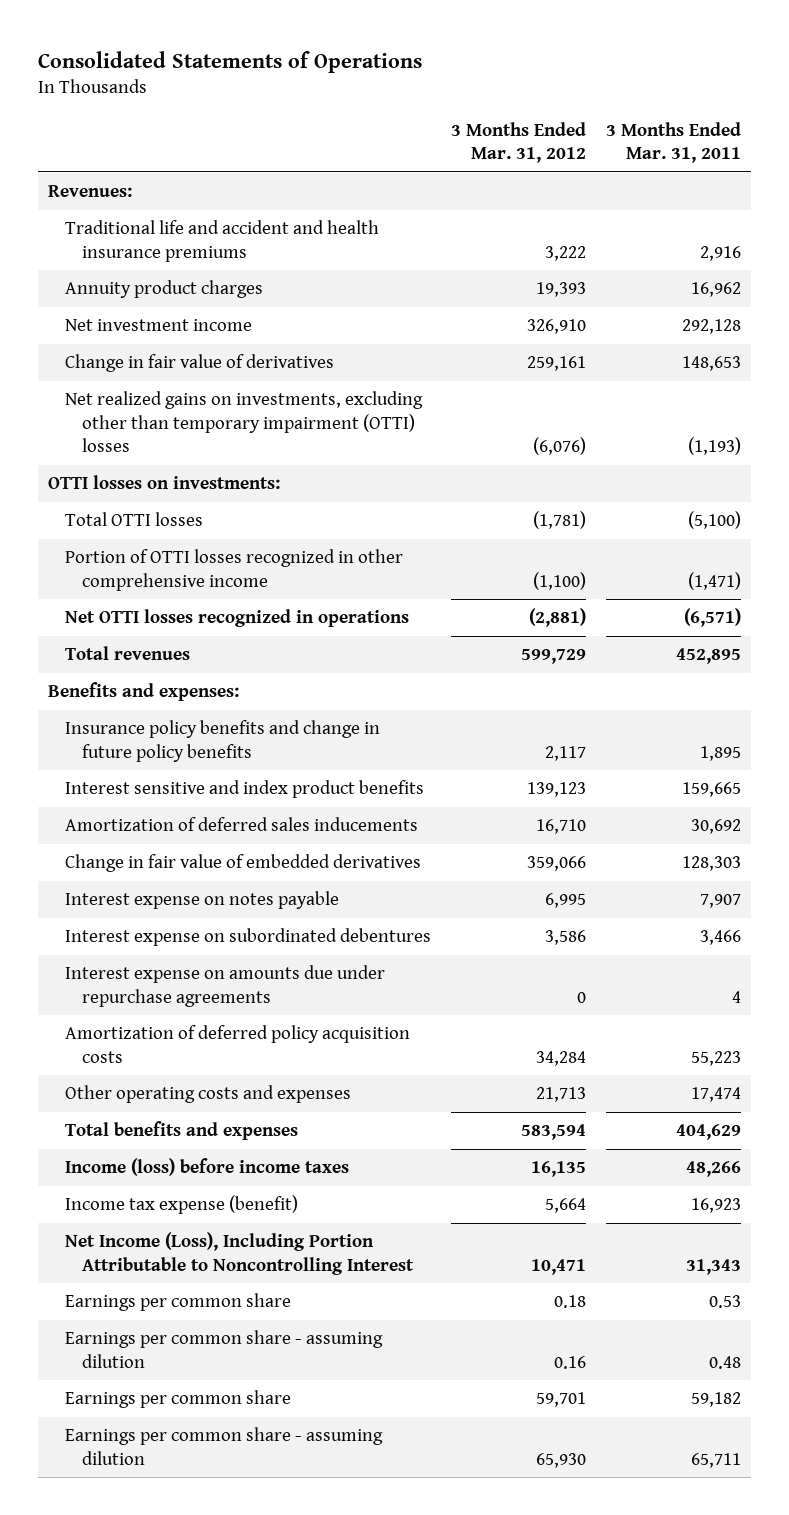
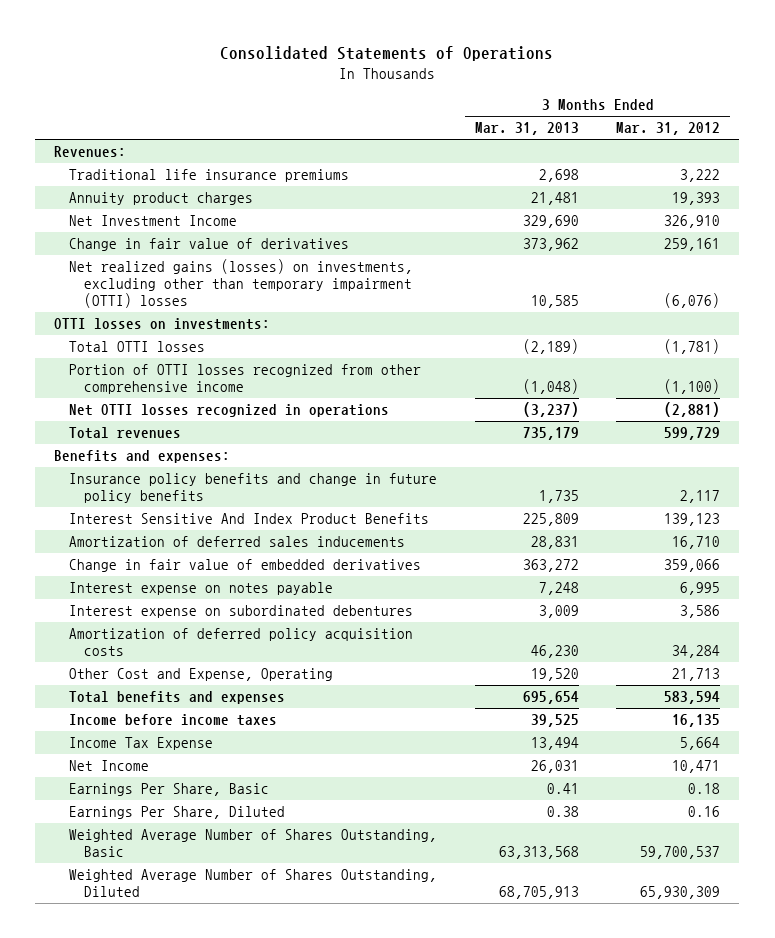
[605,121,741,164] 3 Months Ended Mar. 31, 2011 -> none
none -> [474,122,579,136] Mar. 31, 2013
[65,220,380,262] Traditional life and accident and health insurance premiums -> [69,169,350,183] Traditional life insurance premiums
[65,319,253,332] Net investment income -> [69,215,238,227] Net Investment Income
[65,391,424,453] Net realized gains on investments, excluding other than temporary impairment (OTTI) losses -> [69,259,414,309] Net realized gains (losses) on investments, excluding other than temporary impairment (OTTI) losses
[65,549,404,591] Portion of OTTI losses recognized in other comprehensive income -> [69,364,422,395] Portion of OTTI losses recognized from other comprehensive income
[65,780,425,799] Interest sensitive and index product benefits -> [69,513,430,525] Interest Sensitive And Index Product Benefits
[65,965,386,1007] Interest expense on amounts due under repurchase agreements -> none
[65,1085,352,1104] Other operating costs and expenses -> [69,668,334,682] Other Cost and Expense, Operating
[65,1390,292,1409] Earnings per common share -> none
[65,1427,384,1465] Earnings per common share - assuming dilution -> none
[65,1158,350,1177] Income (loss) before income taxes -> [69,714,278,727] Income before income taxes
[65,1195,299,1215] Income tax expense (benefit) -> [69,737,214,751] Income Tax Expense
[65,1232,415,1275] Net Income (Loss), Including Portion Attributable to Noncontrolling Interest -> [69,760,150,772] Net Income
[65,1293,292,1312] Earnings per common share -> [69,783,270,797] Earnings Per Share, Basic
[65,1330,384,1368] Earnings per common share - assuming dilution -> [69,806,286,820] Earnings Per Share, Diluted
none -> [69,829,438,858] Weighted Average Number of Shares Outstanding, Basic
none -> [69,869,438,898] Weighted Average Number of Shares Outstanding, Diluted

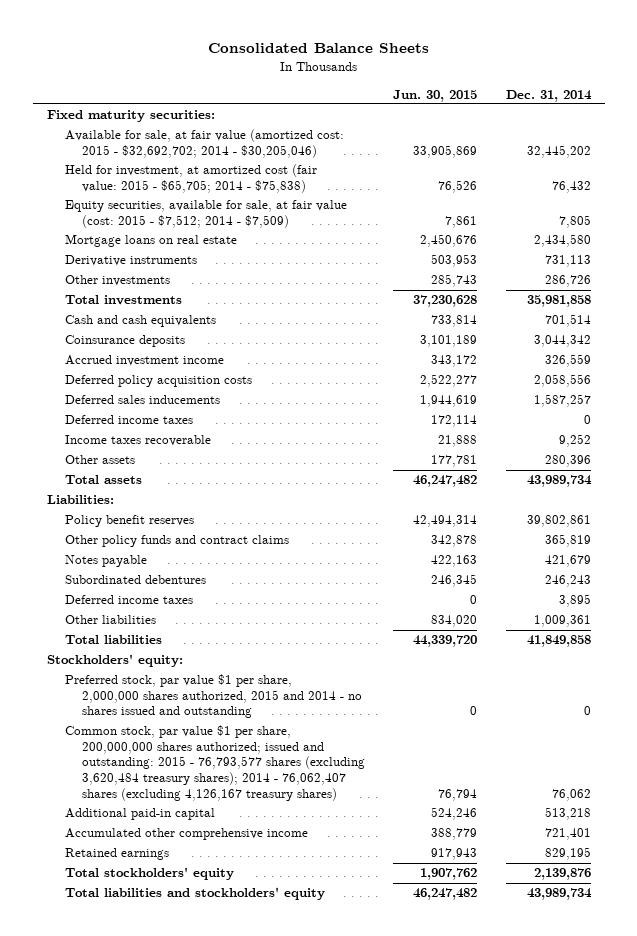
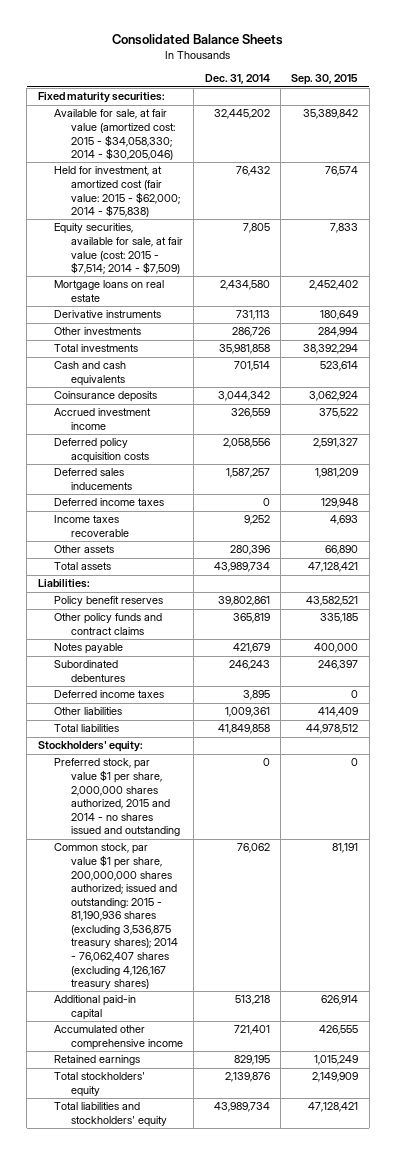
[393,89,478,102] Jun. 30, 2015 -> none
none -> [291,74,359,86] Sep. 30, 2015
[64,129,344,158] Available for sale, at fair value (amortized cost: 2015 - $32,692,702; 2014 - $30,205,046) -> [54,109,175,161] Available for sale, at fair value (amortized cost: 2015 - $34,058,330; 2014 - $30,205,046)
[64,164,317,193] Held for investment, at amortized cost (fair value: 2015 - $65,705; 2014 - $75,838) -> [54,166,180,218] Held for investment, at amortized cost (fair value: 2015 - $62,000; 2014 - $75,838)
[64,200,347,228] Equity securities, available for sale, at fair value (cost: 2015 - $7,512; 2014 - $7,509) -> [54,223,183,275] Equity securities, available for sale, at fair value (cost: 2015 - $7,514; 2014 - $7,509)
[64,725,366,801] Common stock, par value $1 per share, 200,000,000 shares authorized; issued and outstanding: 2015 - 76,793,577 shares (excluding 3,620,484 treasury shares); 2014 - 76,062,407 shares (excluding 4,126,167 treasury shares) -> [54,843,178,990] Common stock, par value $1 per share, 200,000,000 shares authorized; issued and outstanding: 2015 - 81,190,936 shares (excluding 3,536,875 treasury shares); 2014 - 76,062,407 shares (excluding 4,126,167 treasury shares)

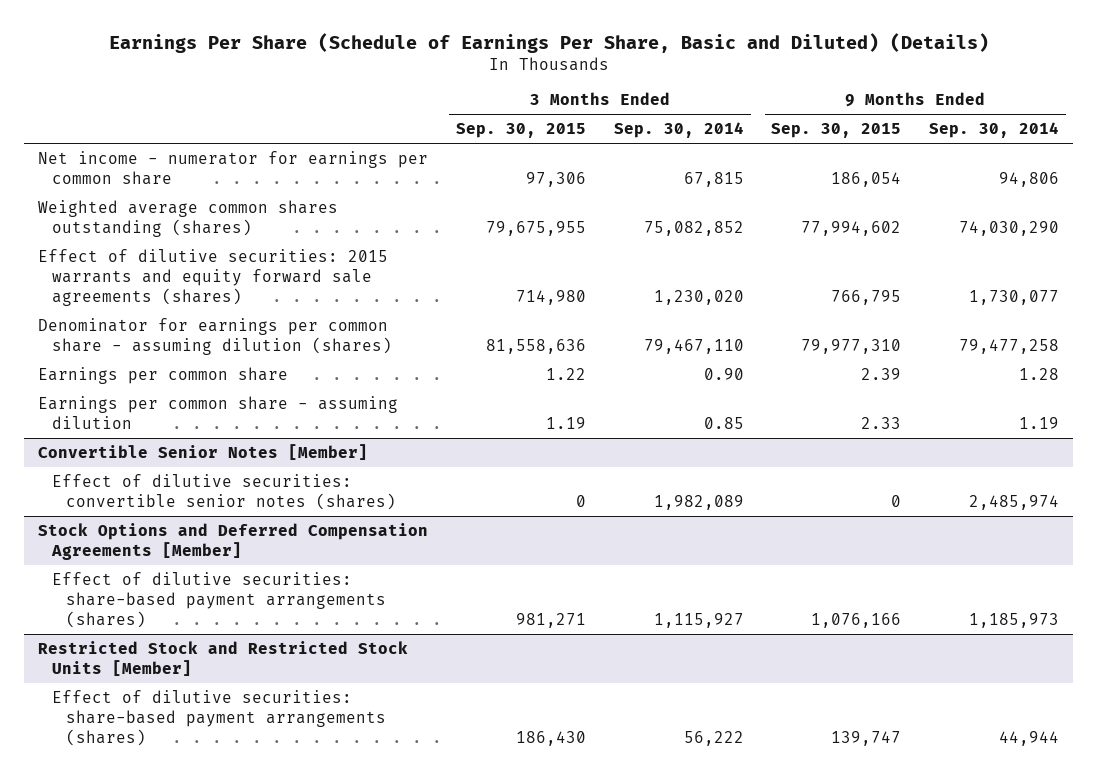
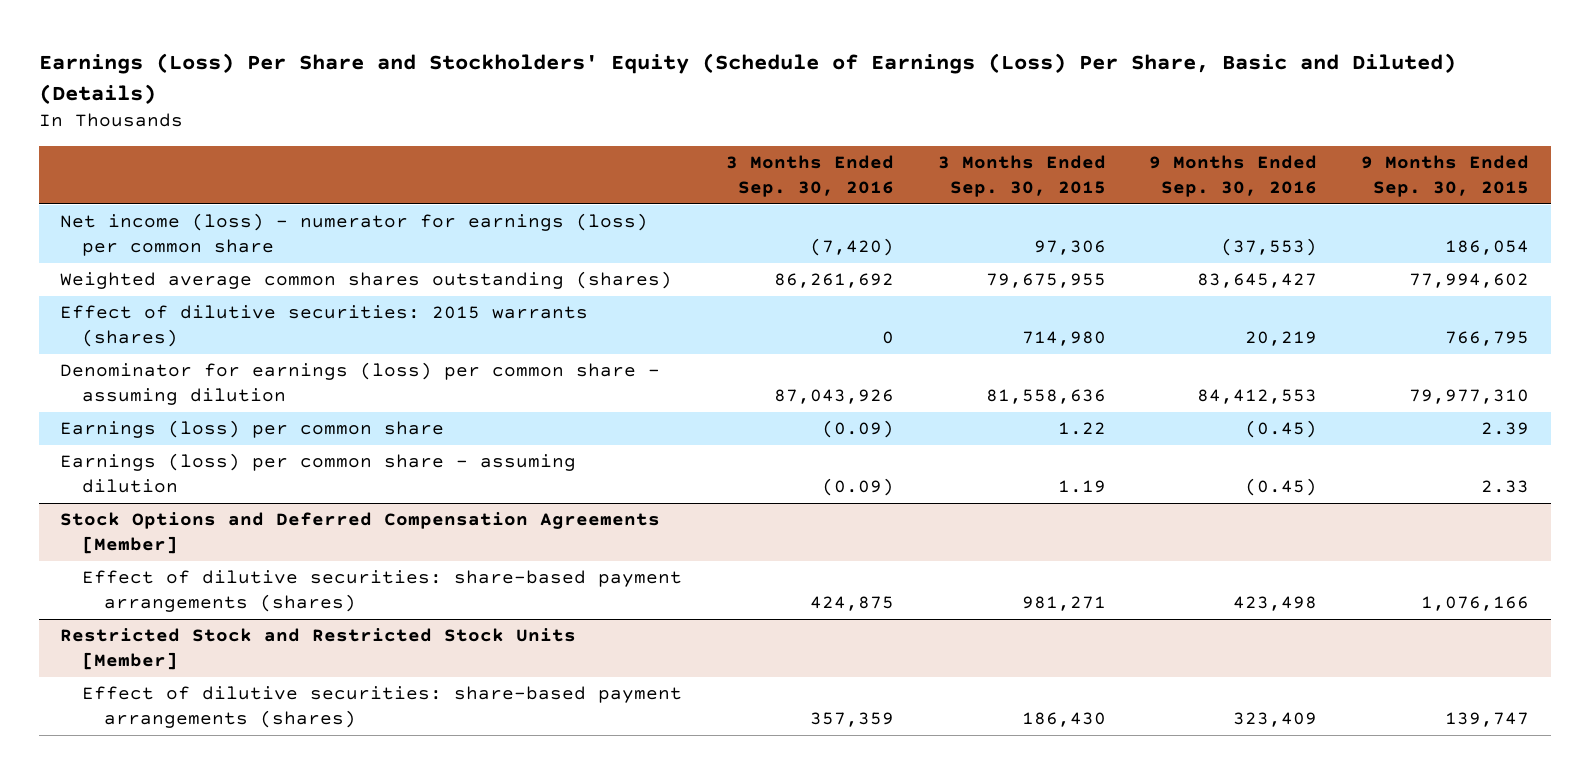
[108,32,989,53] Earnings Per Share (Schedule of Earnings Per Share, Basic and Diluted) (Details) -> [38,53,1456,104] Earnings (Loss) Per Share and Stockholders' Equity (Schedule of Earnings (Loss) Per Share, Basic and Diluted) (Details)
[613,122,744,139] Sep. 30, 2014 -> none
[929,122,1060,139] Sep. 30, 2014 -> none
none -> [725,154,894,198] 3 Months Ended Sep. 30, 2016
none -> [1149,154,1318,198] 9 Months Ended Sep. 30, 2016
[38,151,429,185] Net income - numerator for earnings per common share -> [60,213,649,257] Net income (loss) - numerator for earnings (loss) per common share
[38,444,369,461] Convertible Senior Notes [Member] -> none
[52,474,397,510] Effect of dilutive securities: convertible senior notes (shares) -> none
[38,249,389,306] Effect of dilutive securities: 2015 warrants and equity forward sale agreements (shares) -> [60,305,589,348] Effect of dilutive securities: 2015 warrants (shares)
[38,318,393,355] Denominator for earnings per common share - assuming dilution (shares) -> [60,362,661,406] Denominator for earnings (loss) per common share - assuming dilution
[38,367,289,385] Earnings per common share -> [60,420,445,439] Earnings (loss) per common share
[38,396,399,429] Earnings per common share - assuming dilution -> [60,453,577,494] Earnings (loss) per common share - assuming dilution

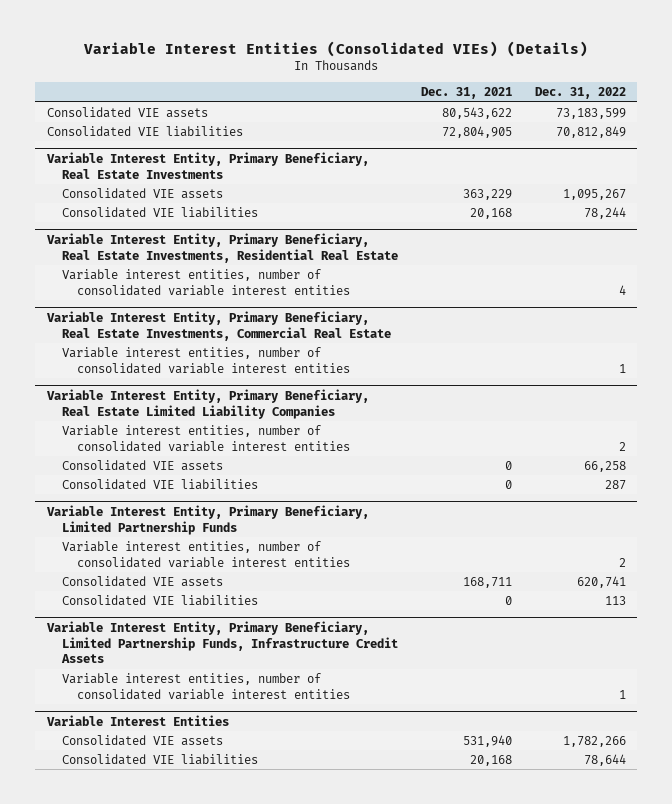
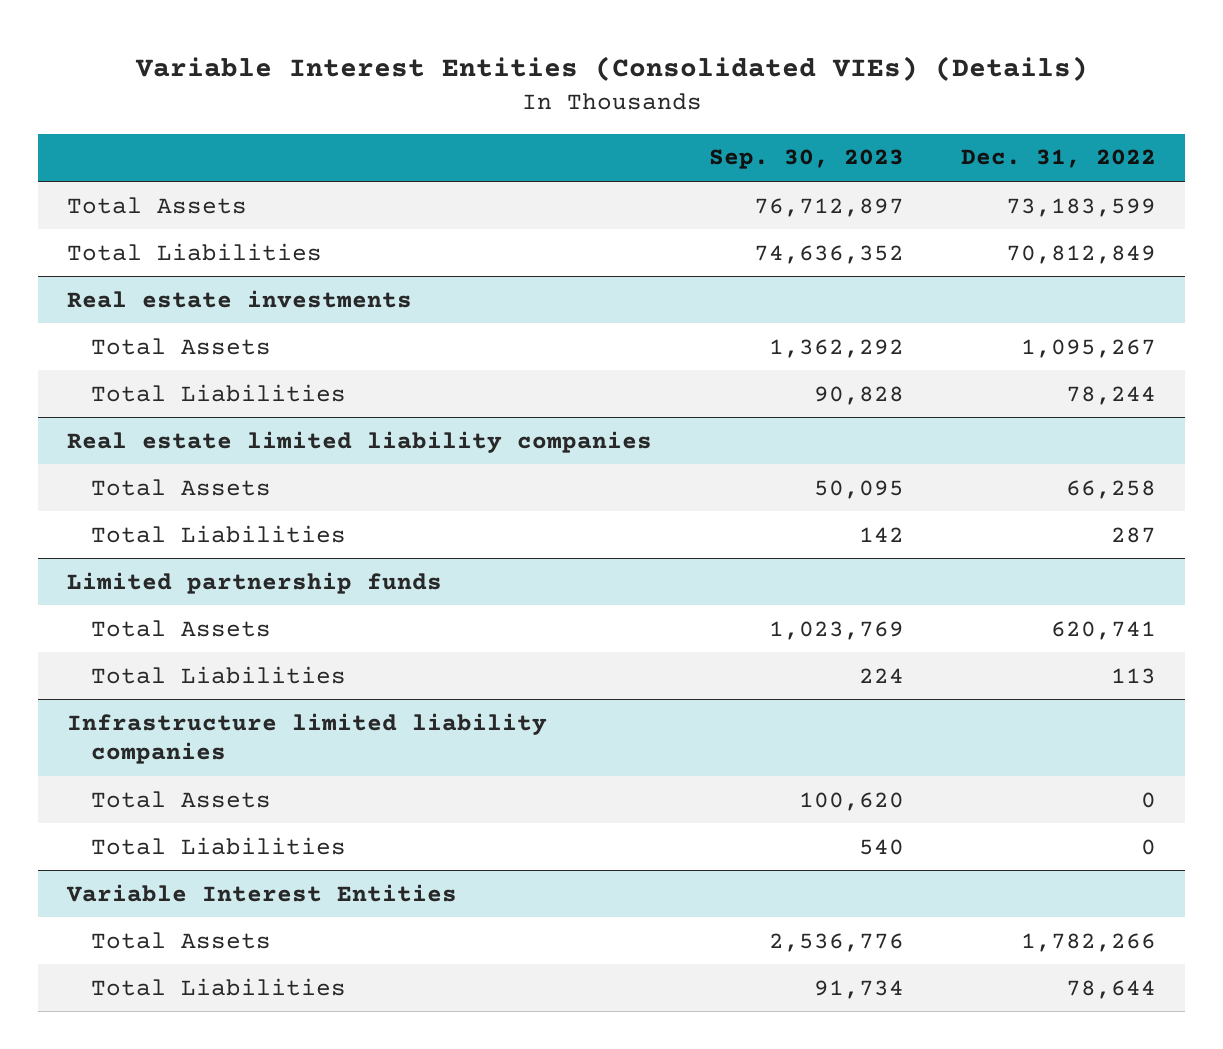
[420,87,512,100] Dec. 31, 2021 -> none
none -> [709,149,905,170] Sep. 30, 2023
[46,232,398,263] Variable Interest Entity, Primary Beneficiary, Real Estate Investments, Residential Real Estate -> none
[61,268,350,296] Variable interest entities, number of consolidated variable interest entities -> none
[46,310,391,341] Variable Interest Entity, Primary Beneficiary, Real Estate Investments, Commercial Real Estate -> none
[61,346,350,374] Variable interest entities, number of consolidated variable interest entities -> none
[61,424,350,452] Variable interest entities, number of consolidated variable interest entities -> none
[61,540,350,568] Variable interest entities, number of consolidated variable interest entities -> none
[46,620,398,664] Variable Interest Entity, Primary Beneficiary, Limited Partnership Funds, Infrastructure Credit Assets -> none
[61,672,350,700] Variable interest entities, number of consolidated variable interest entities -> none
[46,106,208,118] Consolidated VIE assets -> [66,196,247,214] Total Assets
[46,125,243,137] Consolidated VIE liabilities -> [66,242,322,261] Total Liabilities
[46,151,369,179] Variable Interest Entity, Primary Beneficiary, Real Estate Investments -> [66,289,412,308] Real estate investments
[61,187,223,199] Consolidated VIE assets -> [91,337,272,355] Total Assets
[61,206,258,218] Consolidated VIE liabilities -> [91,383,347,402] Total Liabilities
[46,388,369,419] Variable Interest Entity, Primary Beneficiary, Real Estate Limited Liability Companies -> [66,430,652,453] Real estate limited liability companies
[61,459,223,471] Consolidated VIE assets -> [91,478,272,496] Total Assets
[61,478,258,490] Consolidated VIE liabilities -> [91,524,347,543] Total Liabilities
[46,504,369,535] Variable Interest Entity, Primary Beneficiary, Limited Partnership Funds -> [66,571,442,594] Limited partnership funds
[61,575,223,587] Consolidated VIE assets -> [91,619,272,637] Total Assets
[61,594,258,606] Consolidated VIE liabilities -> [91,665,347,684] Total Liabilities
none -> [66,712,547,765] Infrastructure limited liability companies
none -> [91,790,272,808] Total Assets
none -> [91,836,347,855] Total Liabilities
[61,734,223,746] Consolidated VIE assets -> [91,931,272,949] Total Assets
[61,753,258,765] Consolidated VIE liabilities -> [91,977,347,996] Total Liabilities

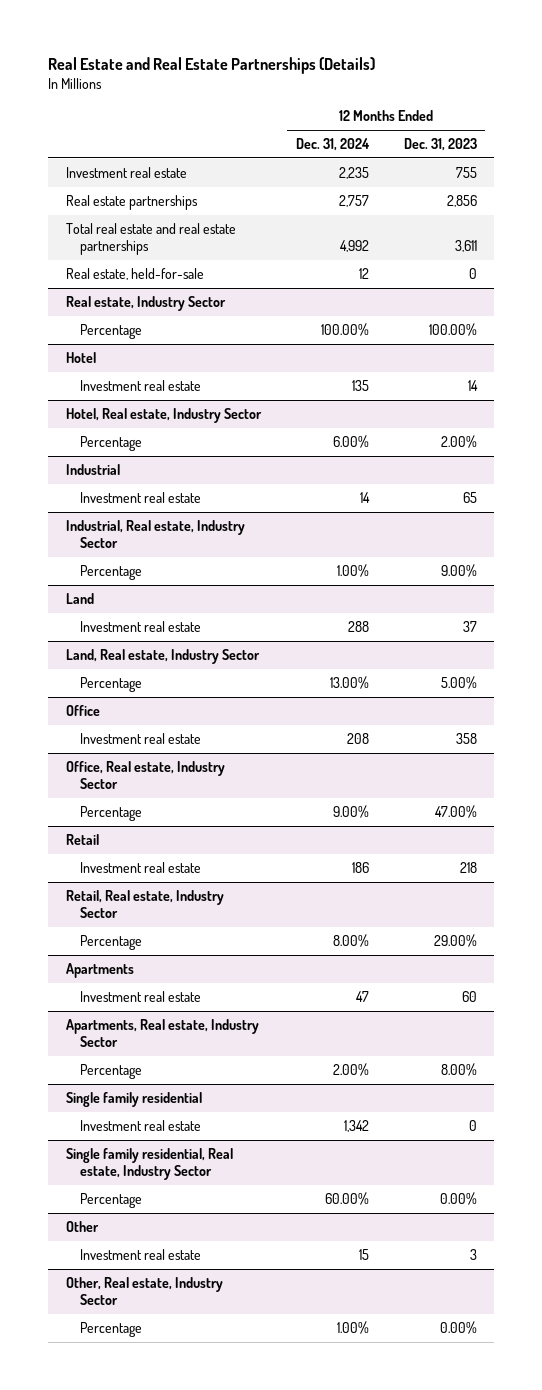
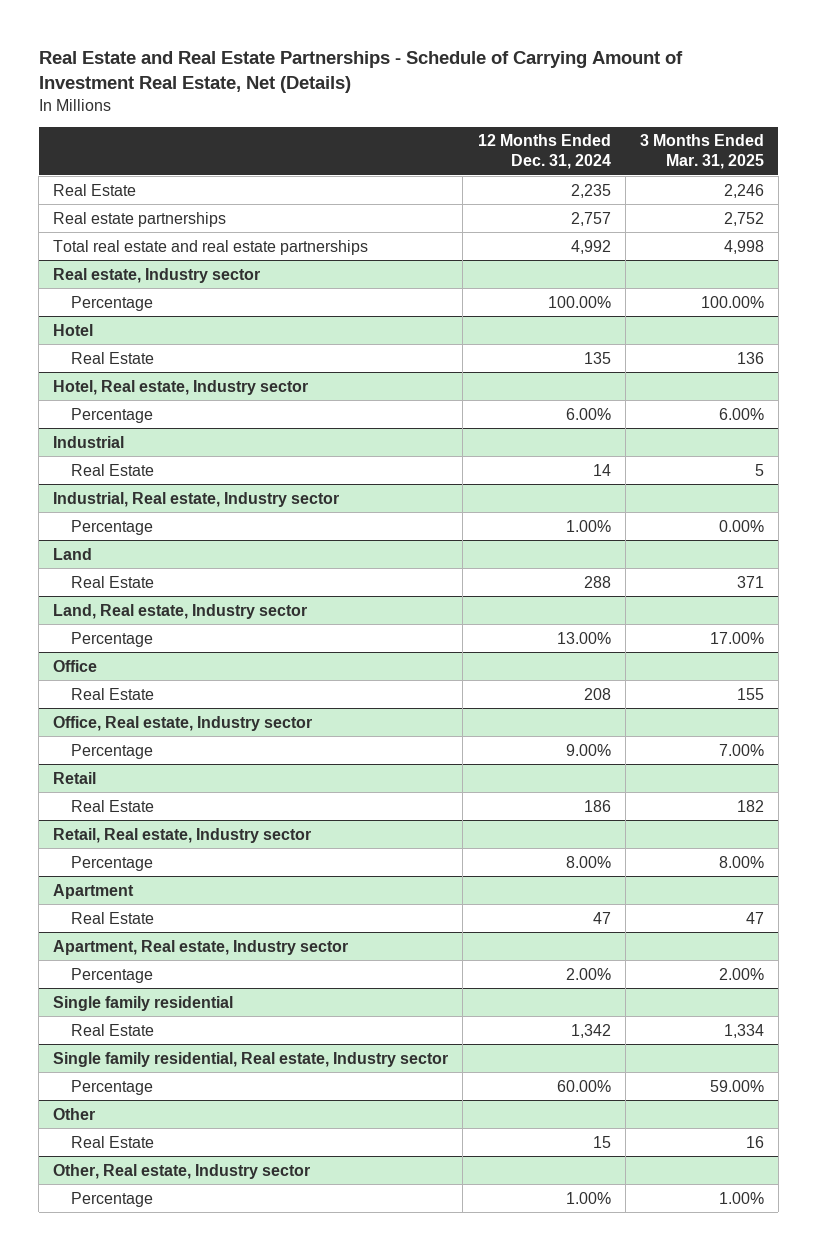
[48,56,376,74] Real Estate and Real Estate Partnerships (Details) -> [38,50,683,93] Real Estate and Real Estate Partnerships - Schedule of Carrying Amount of Investment Real Estate, Net (Details)
[403,137,477,151] Dec. 31, 2023 -> none
none -> [639,134,764,170] 3 Months Ended Mar. 31, 2025
[65,166,187,178] Investment real estate -> [53,183,137,196] Real Estate
[65,267,204,280] Real estate, held-for-sale -> none
[65,295,226,311] Real estate, Industry Sector -> [53,267,261,283] Real estate, Industry sector
[79,379,201,391] Investment real estate -> [70,351,154,364] Real Estate
[65,407,262,423] Hotel, Real estate, Industry Sector -> [53,379,309,395] Hotel, Real estate, Industry sector
[79,491,201,503] Investment real estate -> [70,463,154,476] Real Estate
[65,519,245,548] Industrial, Real estate, Industry Sector -> [53,491,340,507] Industrial, Real estate, Industry sector
[79,620,201,632] Investment real estate -> [70,575,154,588] Real Estate
[65,648,260,664] Land, Real estate, Industry Sector -> [53,603,308,619] Land, Real estate, Industry sector
[79,732,201,744] Investment real estate -> [70,687,154,700] Real Estate
[65,760,225,789] Office, Real estate, Industry Sector -> [53,715,313,731] Office, Real estate, Industry sector
[79,861,201,873] Investment real estate -> [70,799,154,812] Real Estate
[65,889,224,918] Retail, Real estate, Industry Sector -> [53,827,312,843] Retail, Real estate, Industry sector
[65,962,134,978] Apartments -> [53,883,135,899] Apartment
[79,990,201,1002] Investment real estate -> [70,911,154,924] Real Estate
[65,1018,259,1047] Apartments, Real estate, Industry Sector -> [53,939,349,955] Apartment, Real estate, Industry sector
[79,1119,201,1131] Investment real estate -> [70,1023,154,1036] Real Estate
[65,1147,233,1180] Single family residential, Real estate, Industry Sector -> [53,1051,449,1067] Single family residential, Real estate, Industry sector
[79,1248,201,1260] Investment real estate -> [70,1135,154,1148] Real Estate
[65,1276,223,1305] Other, Real estate, Industry Sector -> [53,1163,311,1179] Other, Real estate, Industry sector

